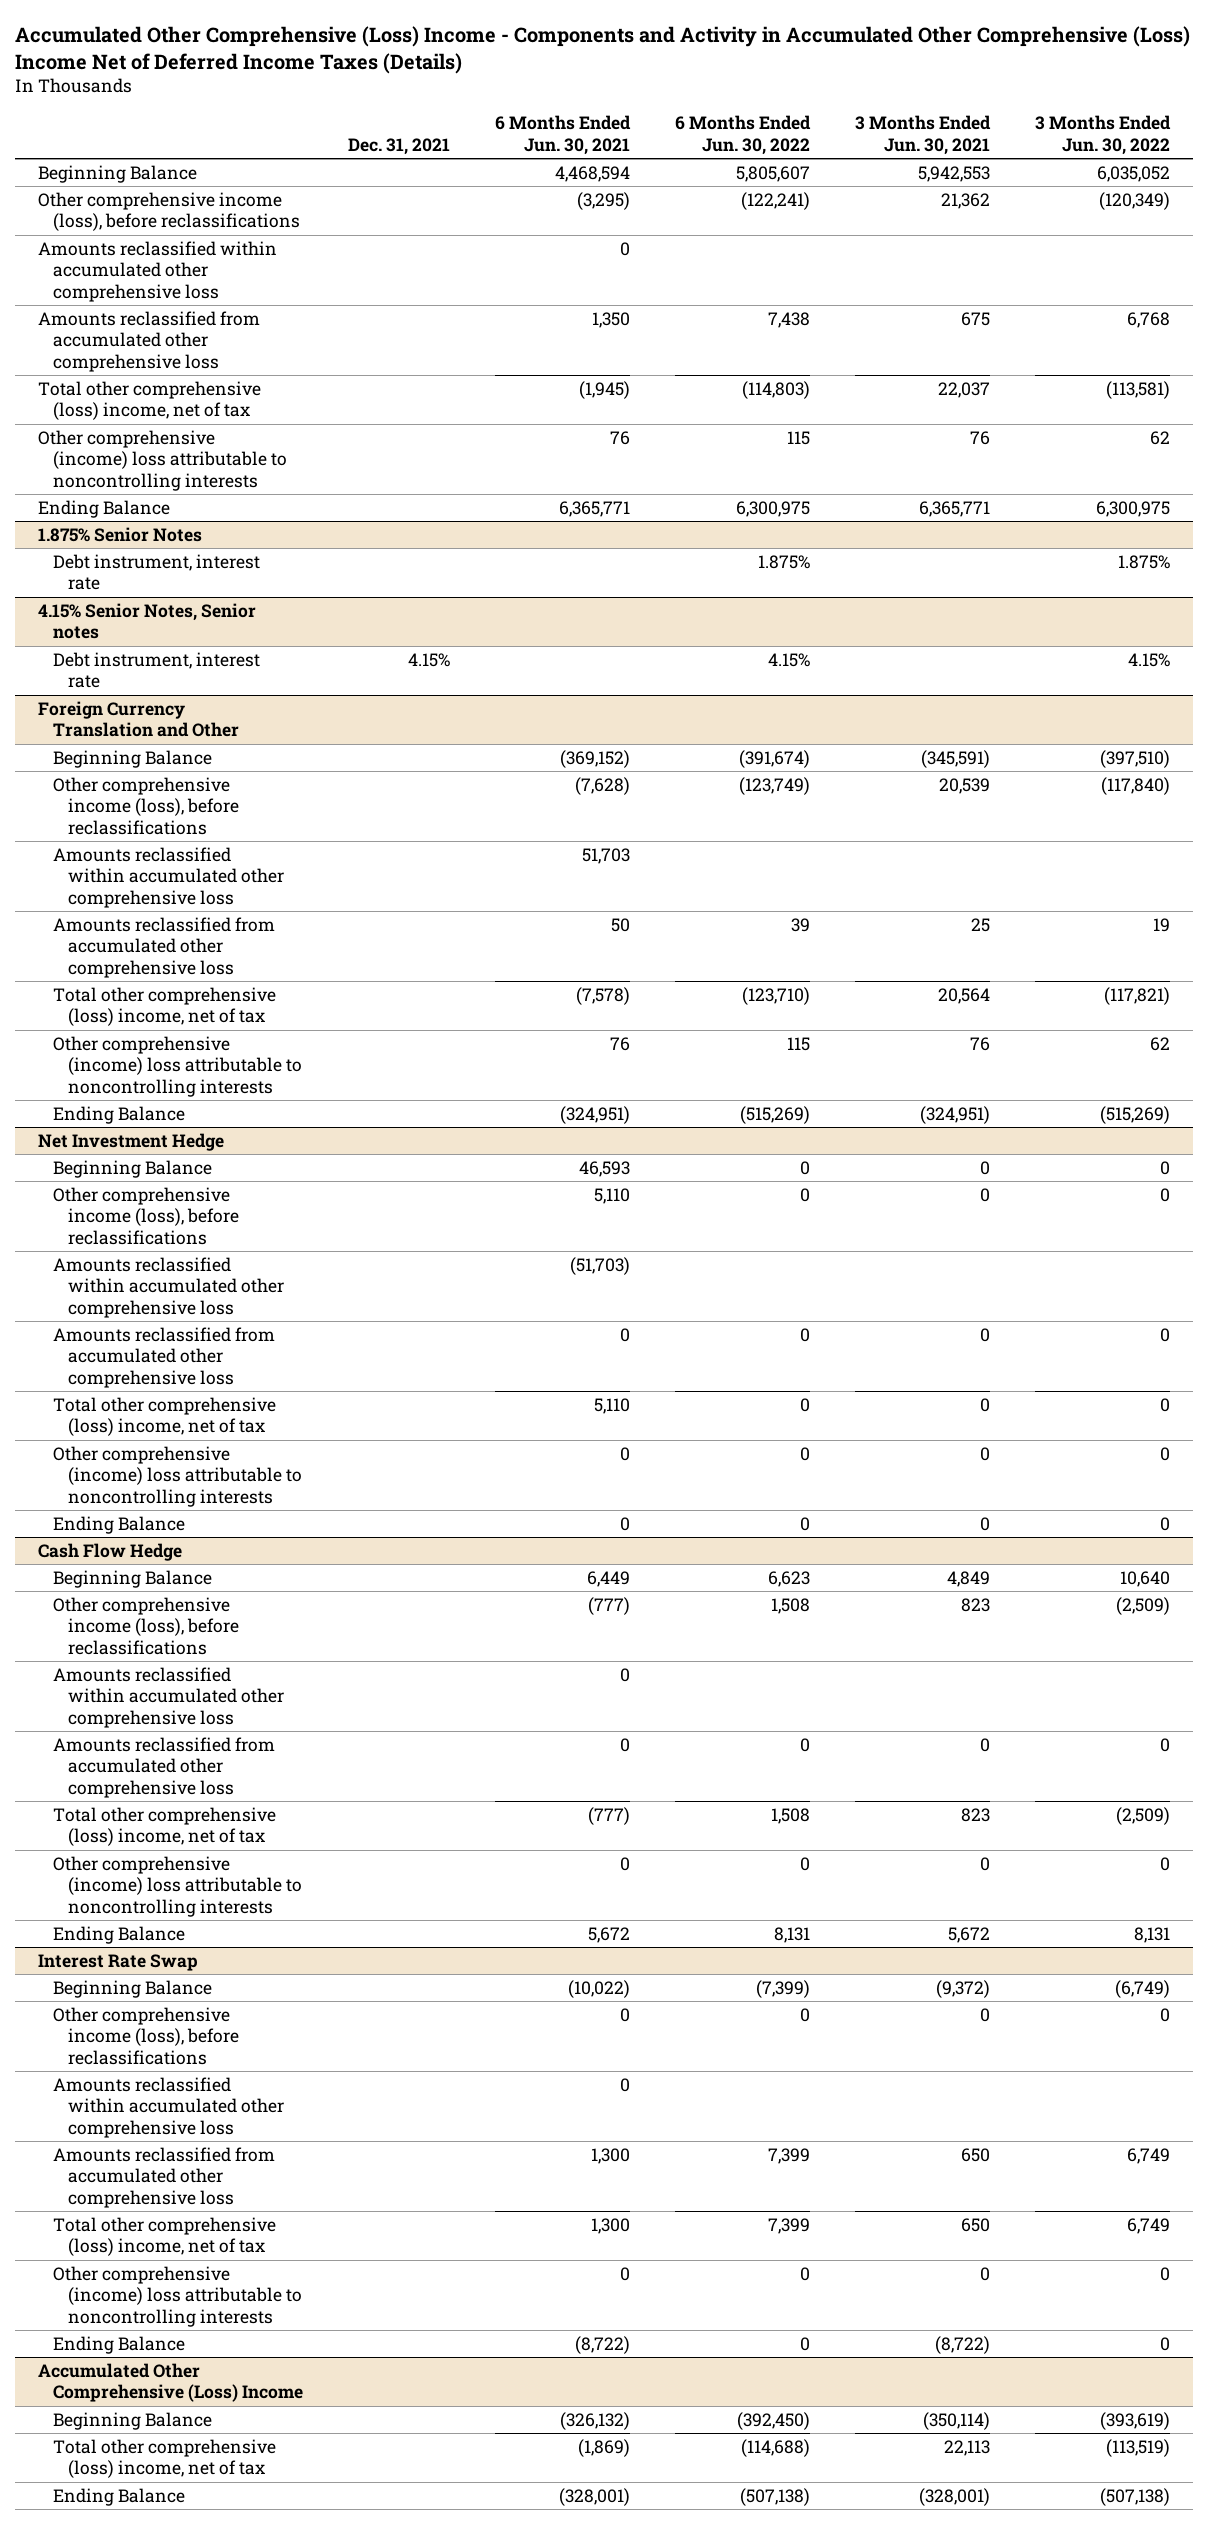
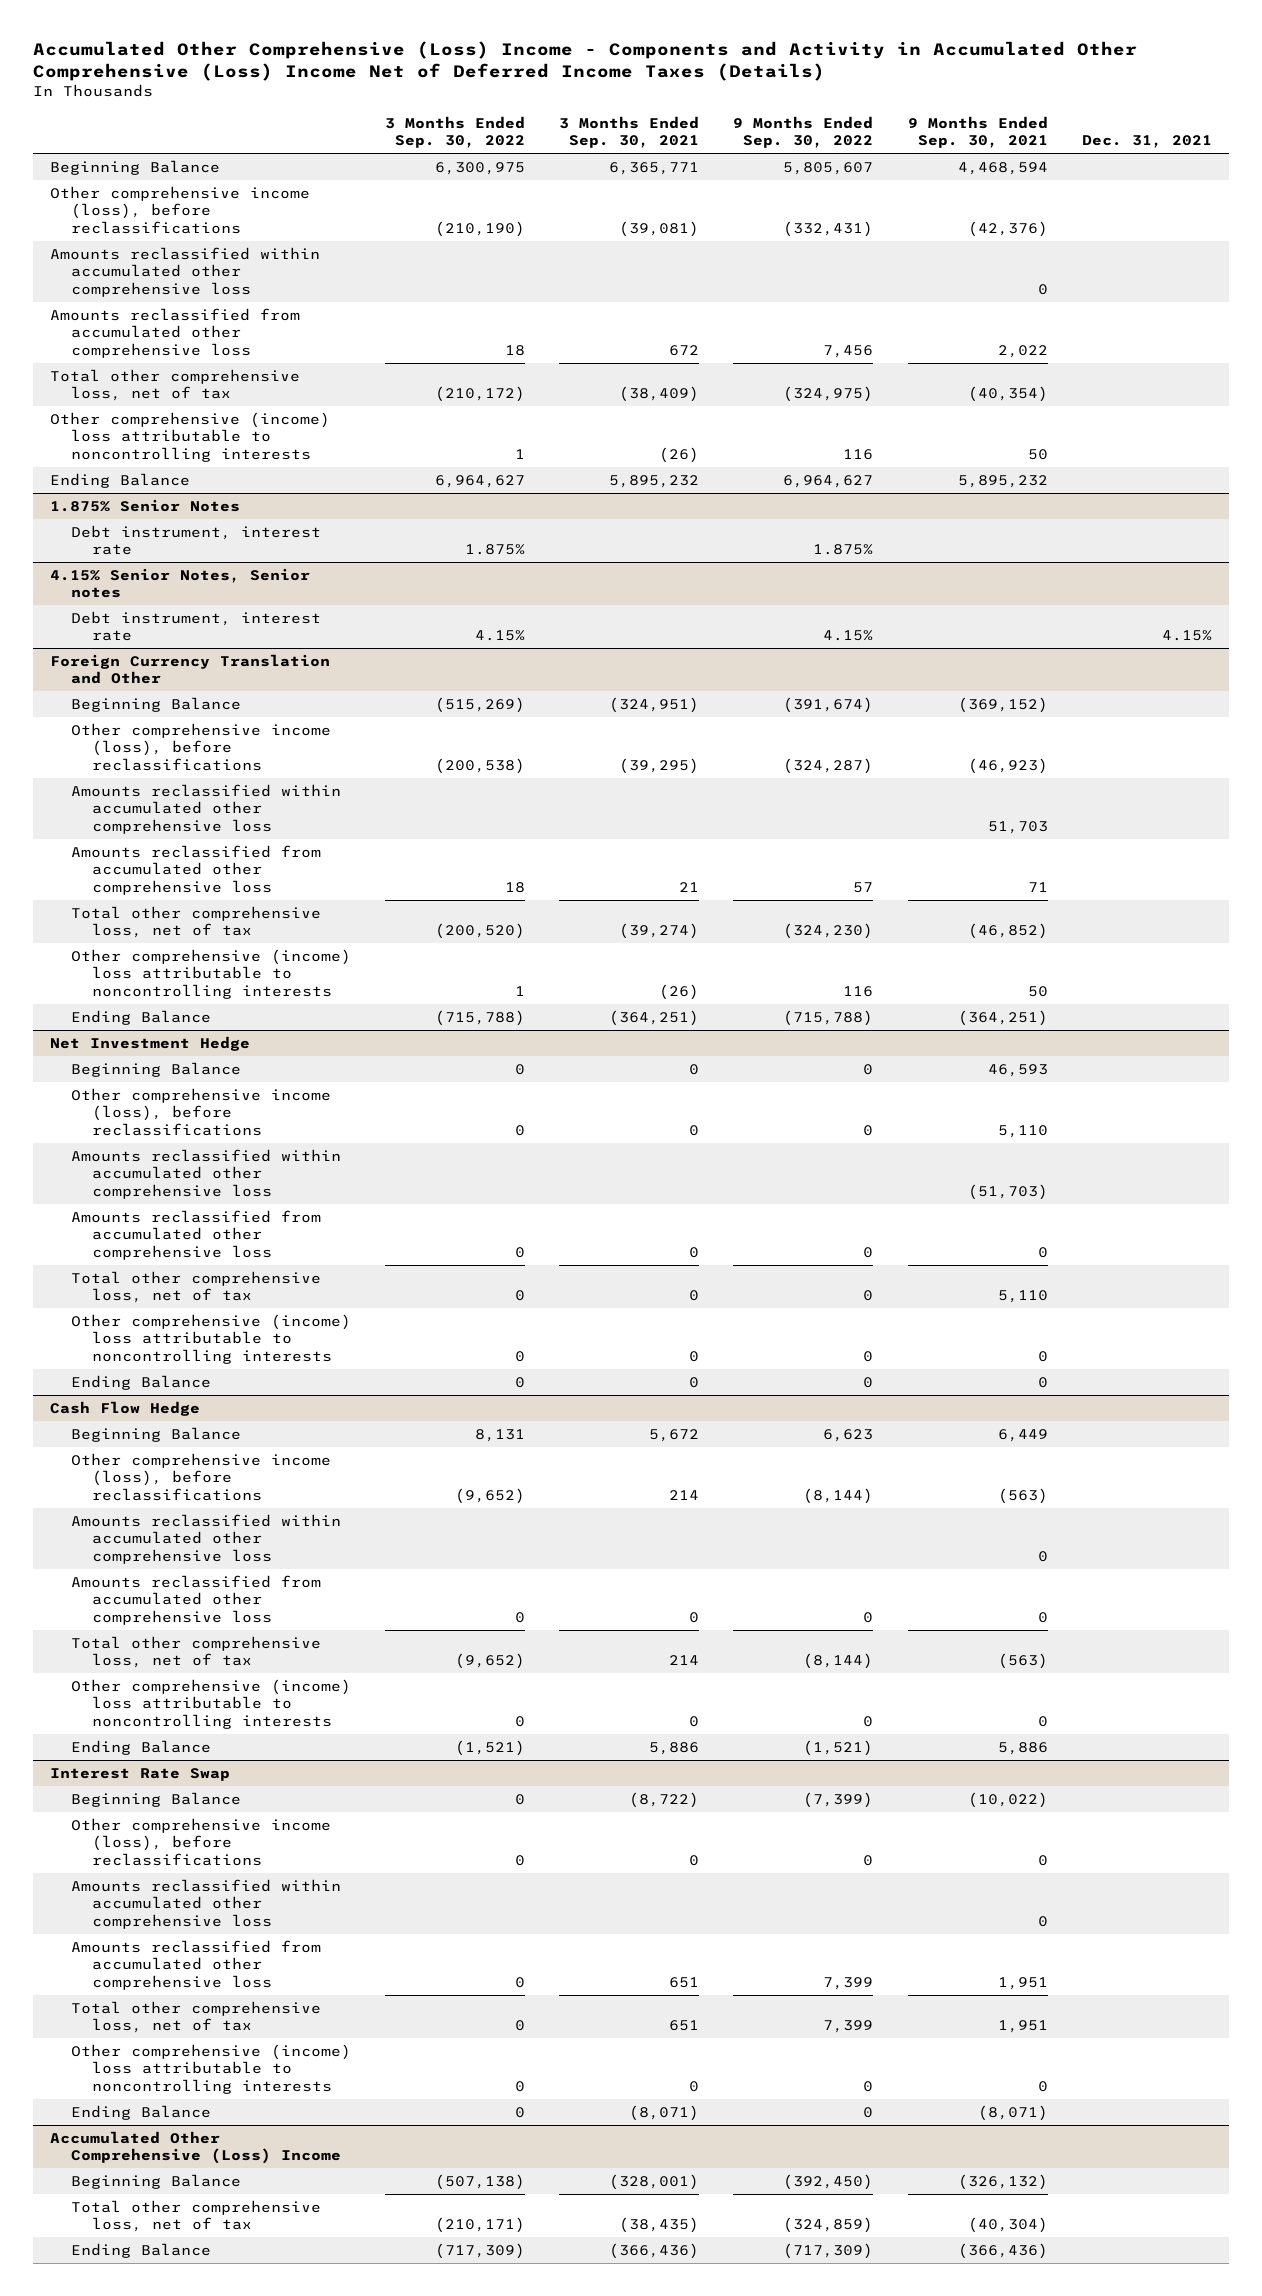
[494,115,631,155] 6 Months Ended Jun. 30, 2021 -> none
[674,115,811,155] 6 Months Ended Jun. 30, 2022 -> none
[854,115,991,155] 3 Months Ended Jun. 30, 2021 -> none
[1035,115,1172,155] 3 Months Ended Jun. 30, 2022 -> none
none -> [385,115,526,149] 3 Months Ended Sep. 30, 2022
none -> [559,115,700,149] 3 Months Ended Sep. 30, 2021
none -> [733,115,874,149] 9 Months Ended Sep. 30, 2022
none -> [907,115,1048,149] 9 Months Ended Sep. 30, 2021
[37,380,261,421] Total other comprehensive (loss) income, net of tax -> [49,368,300,402] Total other comprehensive loss, net of tax
[52,986,276,1027] Total other comprehensive (loss) income, net of tax -> [71,905,322,939] Total other comprehensive loss, net of tax
[52,1396,276,1437] Total other comprehensive (loss) income, net of tax -> [71,1270,322,1304] Total other comprehensive loss, net of tax
[52,1806,276,1847] Total other comprehensive (loss) income, net of tax -> [71,1635,322,1669] Total other comprehensive loss, net of tax
[52,2216,276,2257] Total other comprehensive (loss) income, net of tax -> [71,2000,322,2034] Total other comprehensive loss, net of tax
[52,2438,276,2479] Total other comprehensive (loss) income, net of tax -> [71,2199,322,2233] Total other comprehensive loss, net of tax

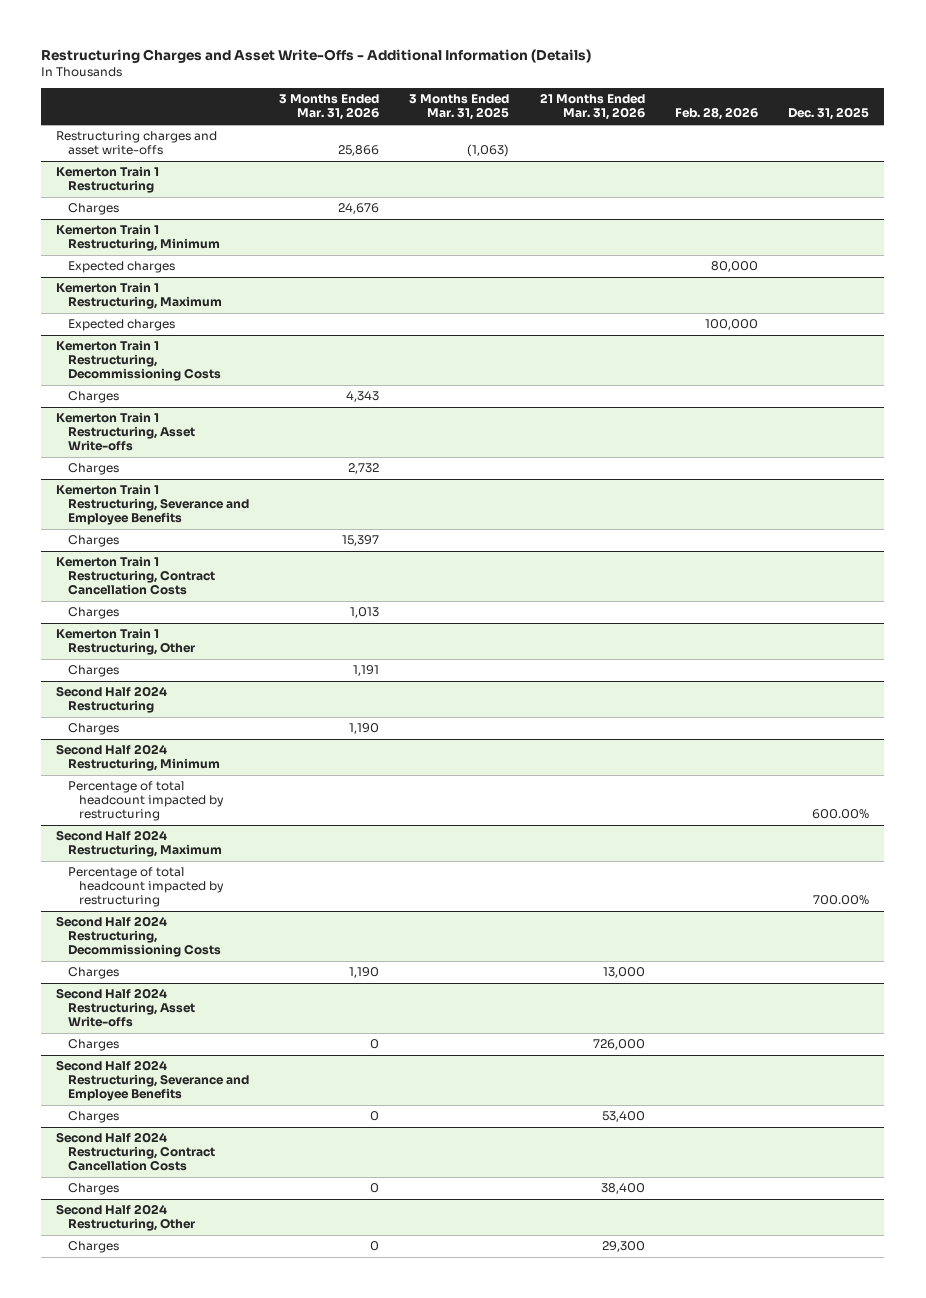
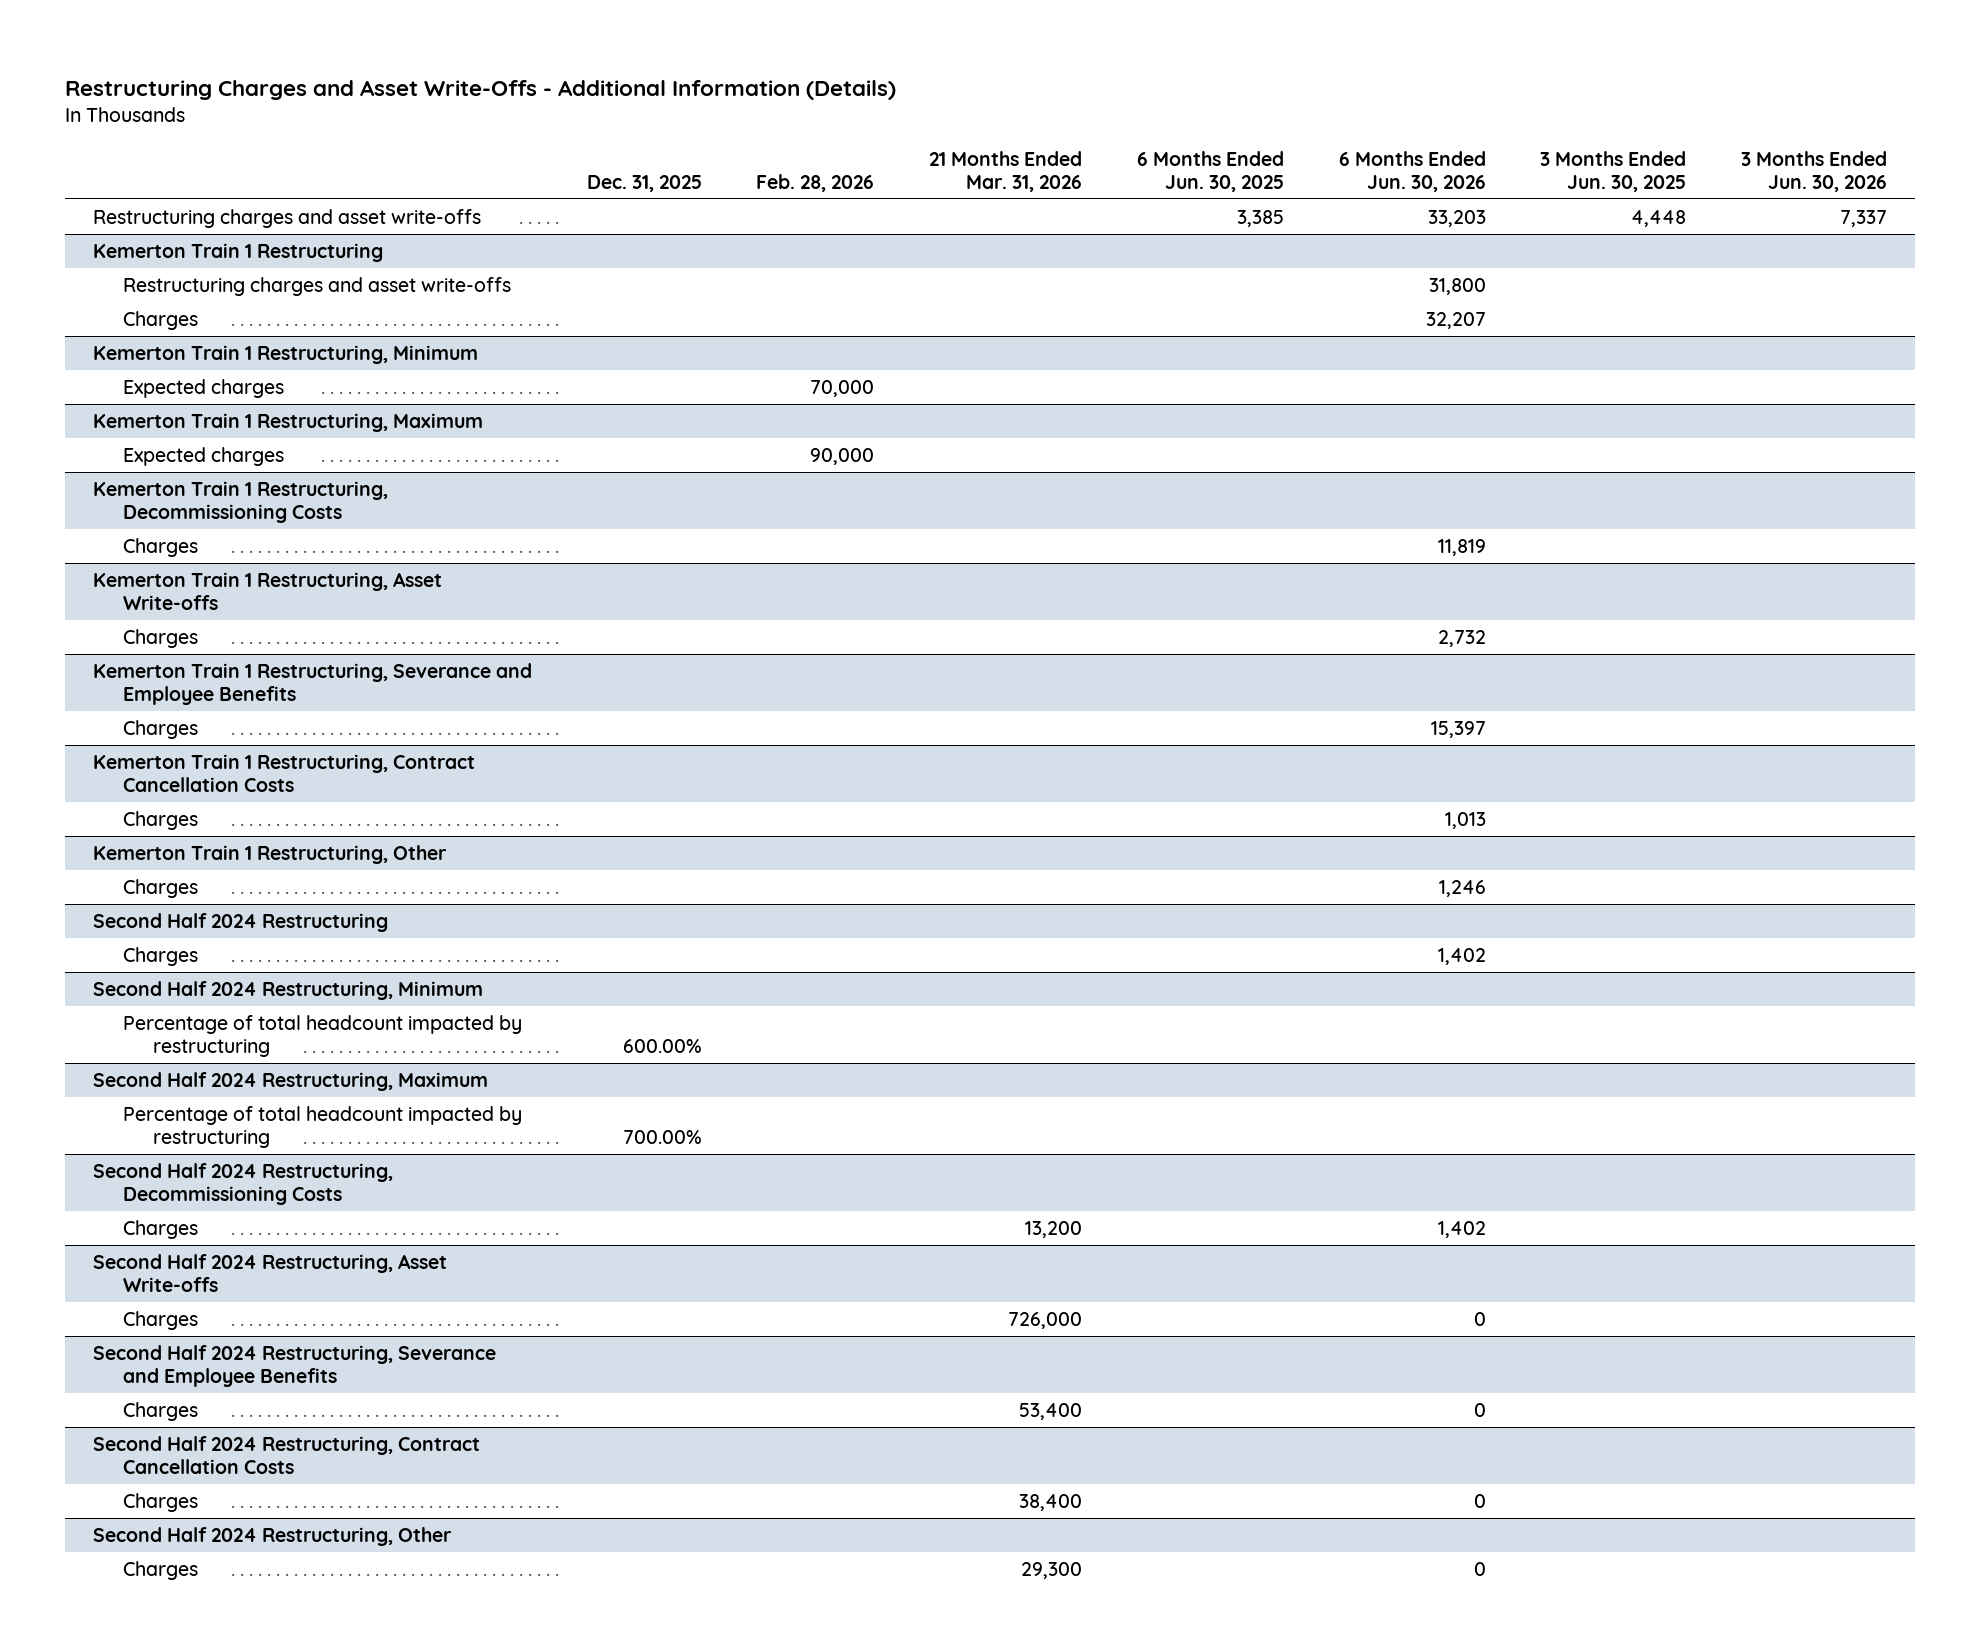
[278,94,379,121] 3 Months Ended Mar. 31, 2026 -> none
[409,94,510,121] 3 Months Ended Mar. 31, 2025 -> none
none -> [1136,151,1284,192] 6 Months Ended Jun. 30, 2025
none -> [1338,151,1486,192] 6 Months Ended Jun. 30, 2026
none -> [1540,151,1687,192] 3 Months Ended Jun. 30, 2025
none -> [1741,151,1888,192] 3 Months Ended Jun. 30, 2026
none -> [122,277,511,297] Restructuring charges and asset write-offs
[710,261,758,273] 80,000 -> [810,380,875,398] 70,000
[704,319,758,331] 100,000 -> [810,448,875,466] 90,000
[602,967,645,979] 13,000 -> [1025,1221,1083,1239] 13,200

